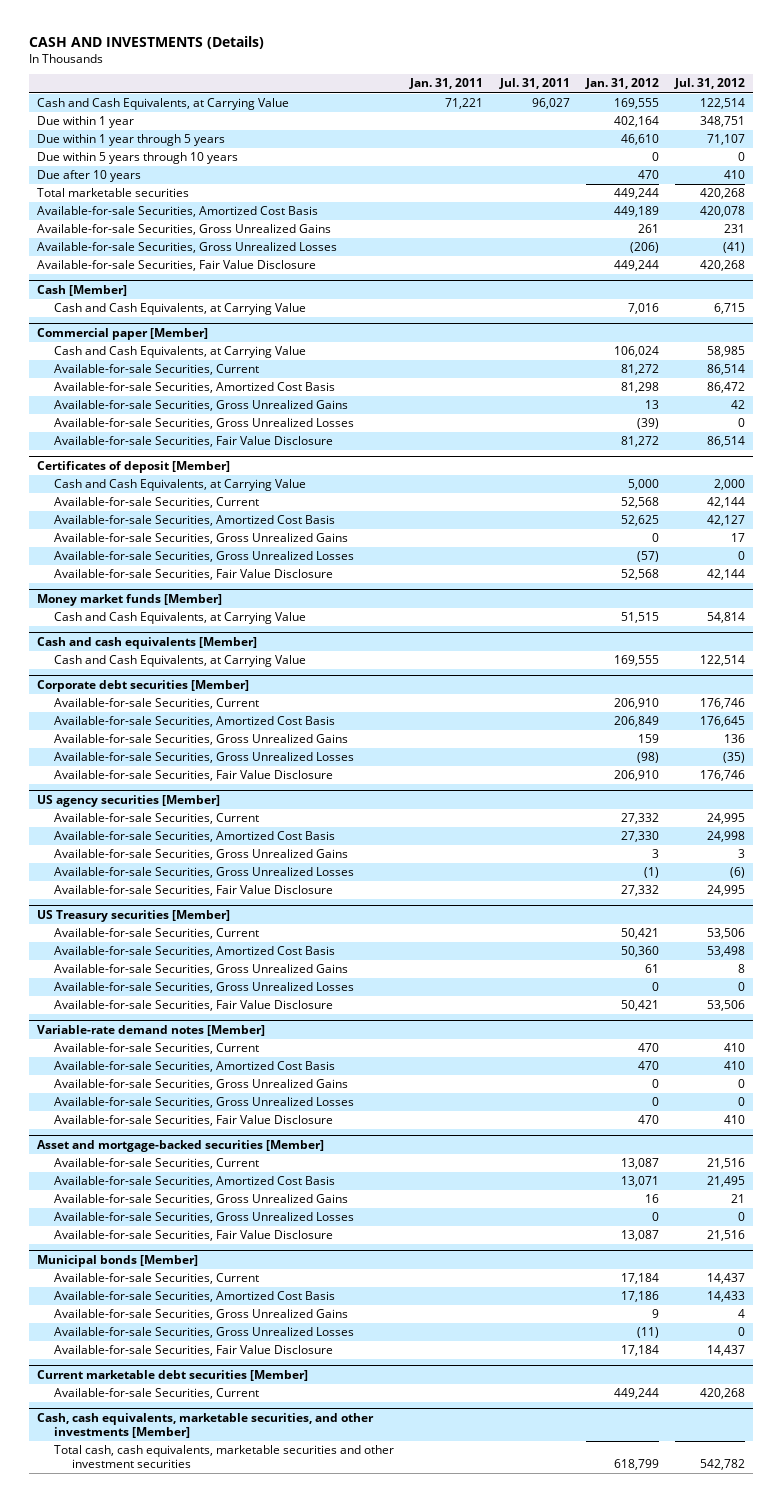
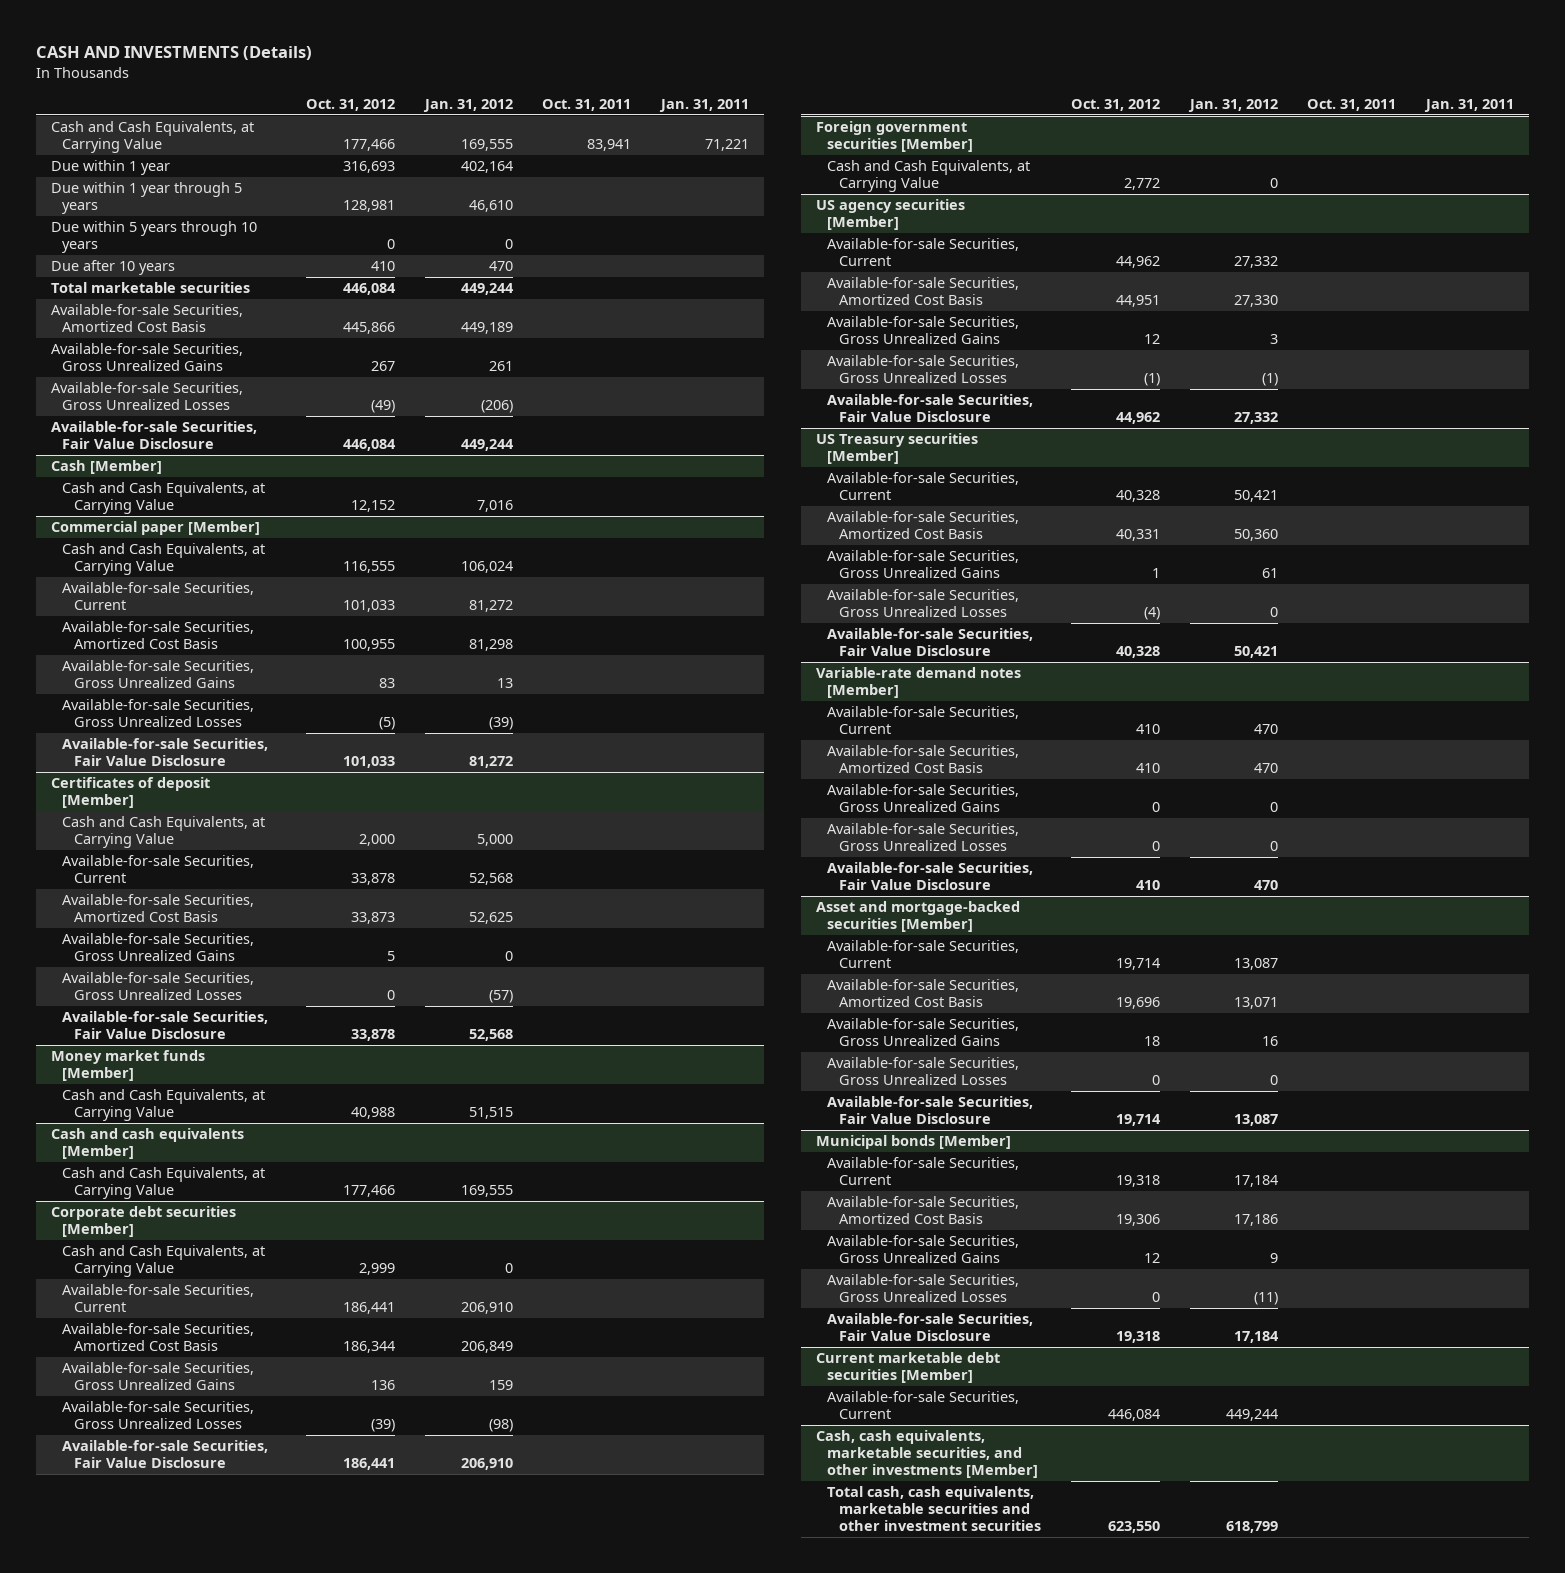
[498,78,570,90] Jul. 31, 2011 -> none
[673,78,745,90] Jul. 31, 2012 -> none
none -> [305,98,395,111] Oct. 31, 2012
none -> [542,98,632,111] Oct. 31, 2011
none -> [62,1245,266,1278] Cash and Cash Equivalents, at Carrying Value
none -> [815,121,974,153] Foreign government securities [Member]
none -> [827,160,1031,193] Cash and Cash Equivalents, at Carrying Value

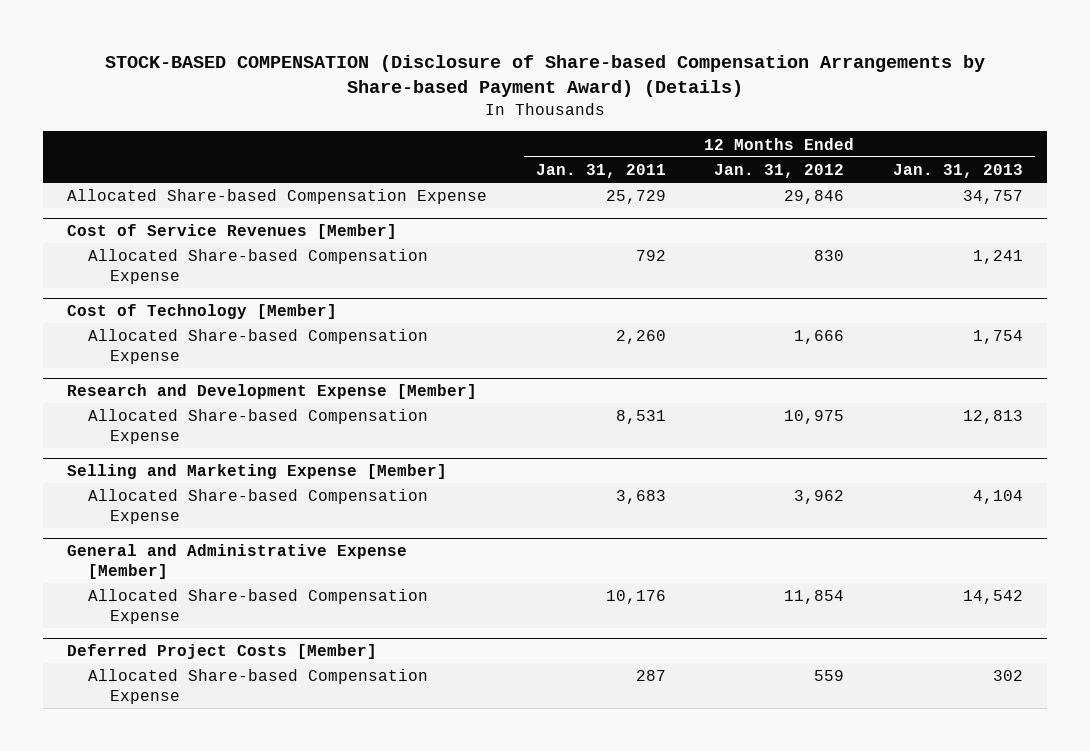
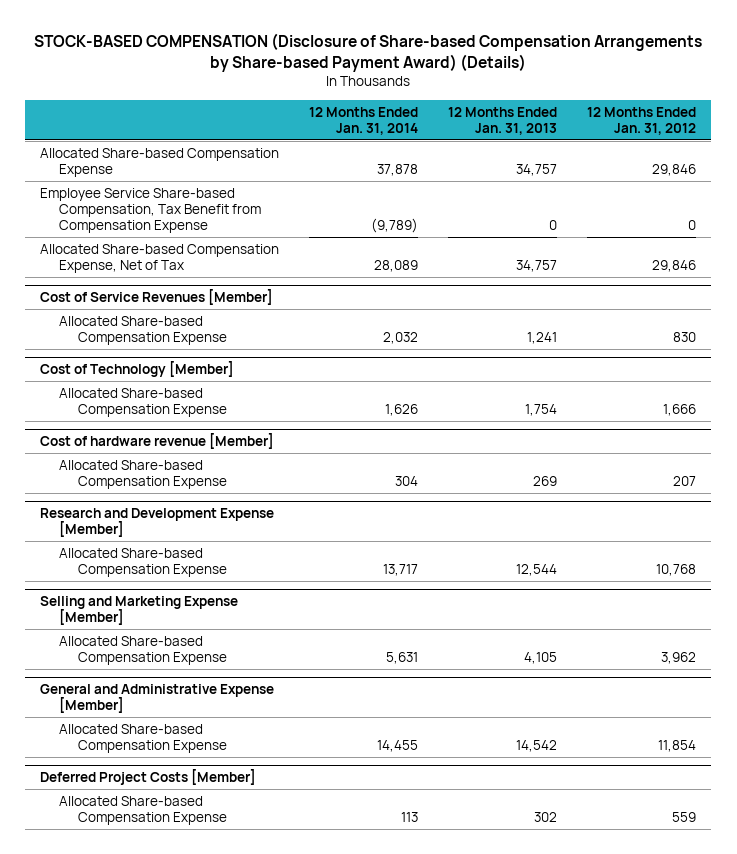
[535,163,666,178] Jan. 31, 2011 -> none
none -> [309,106,419,135] 12 Months Ended Jan. 31, 2014
none -> [40,187,262,234] Employee Service Share-based Compensation, Tax Benefit from Compensation Expense
none -> [40,243,280,273] Allocated Share-based Compensation Expense, Net of Tax
none -> [40,432,275,449] Cost of hardware revenue [Member]
none -> [59,459,227,489] Allocated Share-based Compensation Expense
[784,410,845,425] 10,975 -> [656,563,697,576] 10,768
[962,410,1023,425] 12,813 -> [516,563,558,576] 12,544
[972,490,1023,505] 4,104 -> [524,651,558,664] 4,105

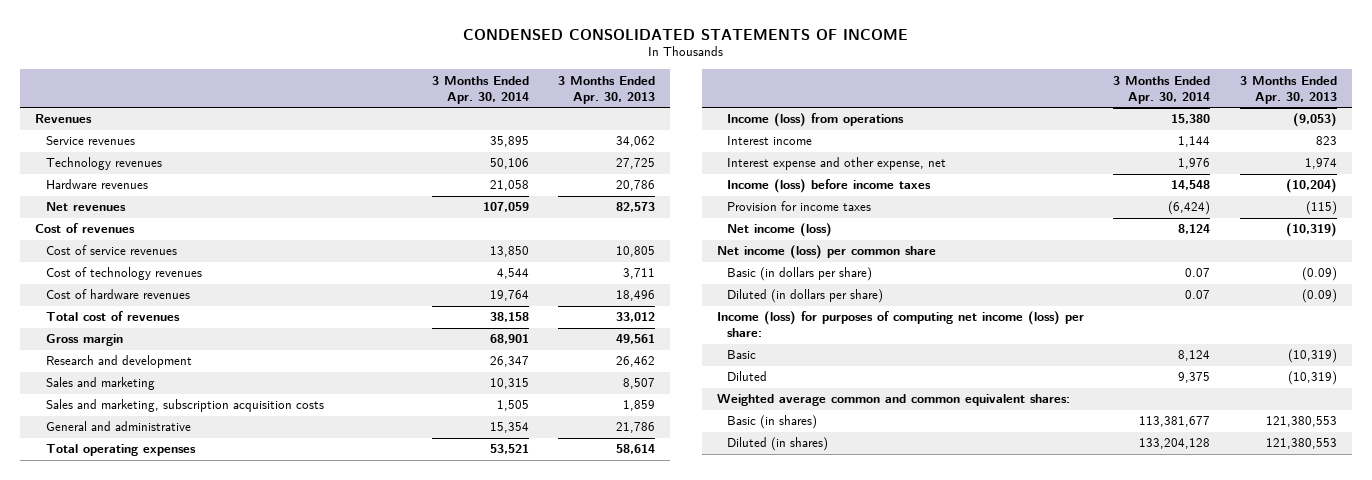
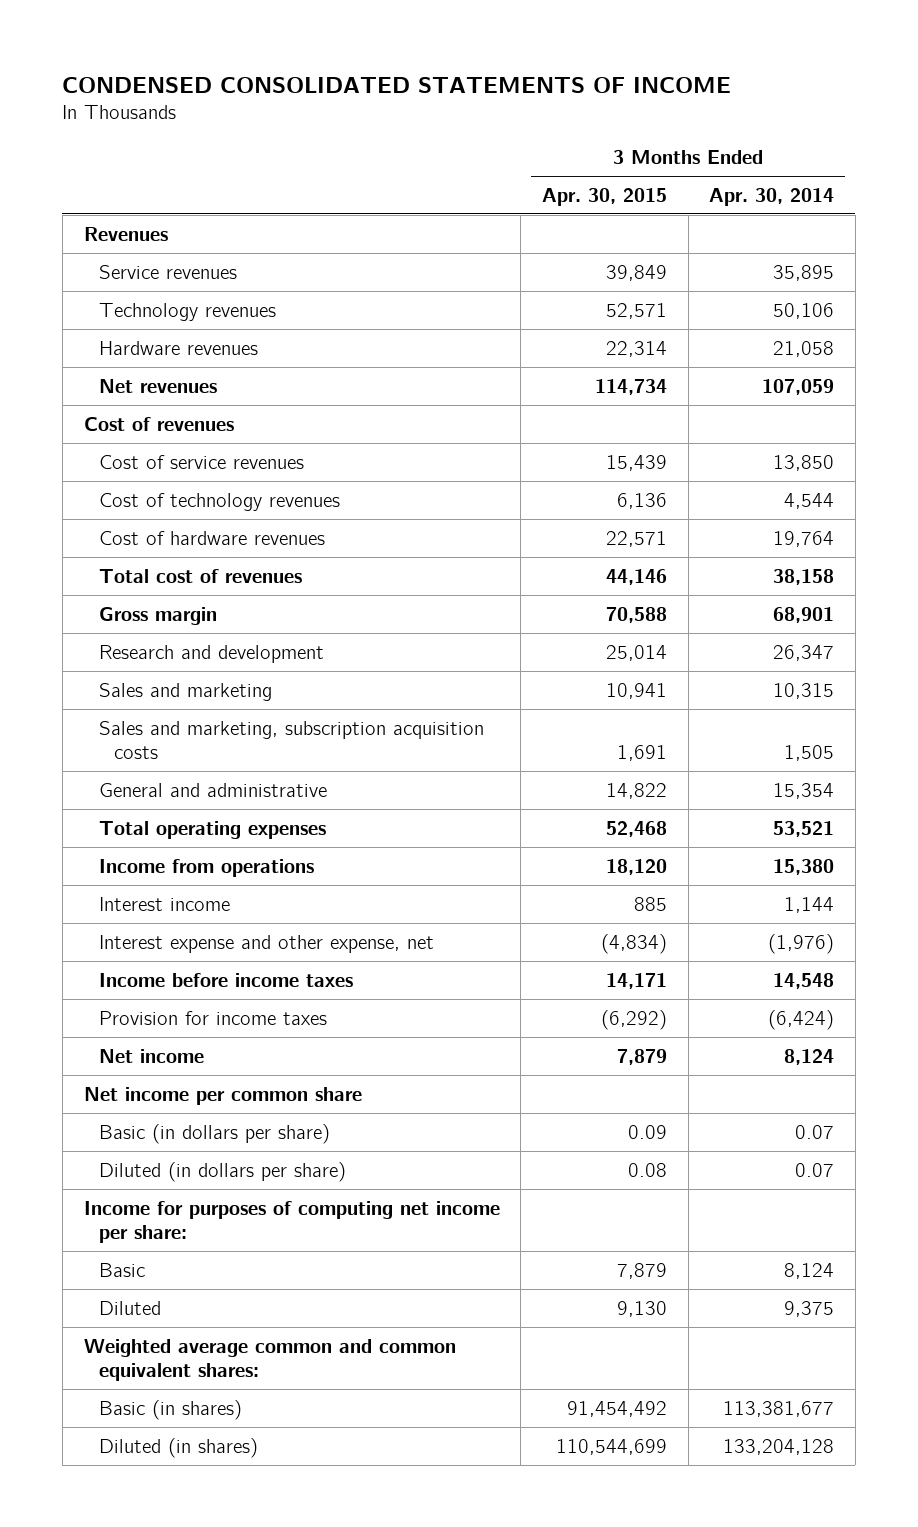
[558,75,656,104] 3 Months Ended Apr. 30, 2013 -> none
none -> [541,187,667,206] Apr. 30, 2015
[727,113,905,128] Income (loss) from operations -> [98,858,314,877] Income from operations
[1178,158,1211,170] 1,976 -> [768,933,835,954] (1,976)
[727,179,932,194] Income (loss) before income taxes -> [98,972,353,987] Income before income taxes
[727,223,833,238] Net income (loss) -> [98,1048,204,1063] Net income
[716,245,936,260] Net income (loss) per common share -> [83,1086,362,1105] Net income per common share
[716,311,1084,338] Income (loss) for purposes of computing net income (loss) per share: -> [83,1200,500,1244] Income for purposes of computing net income per share:

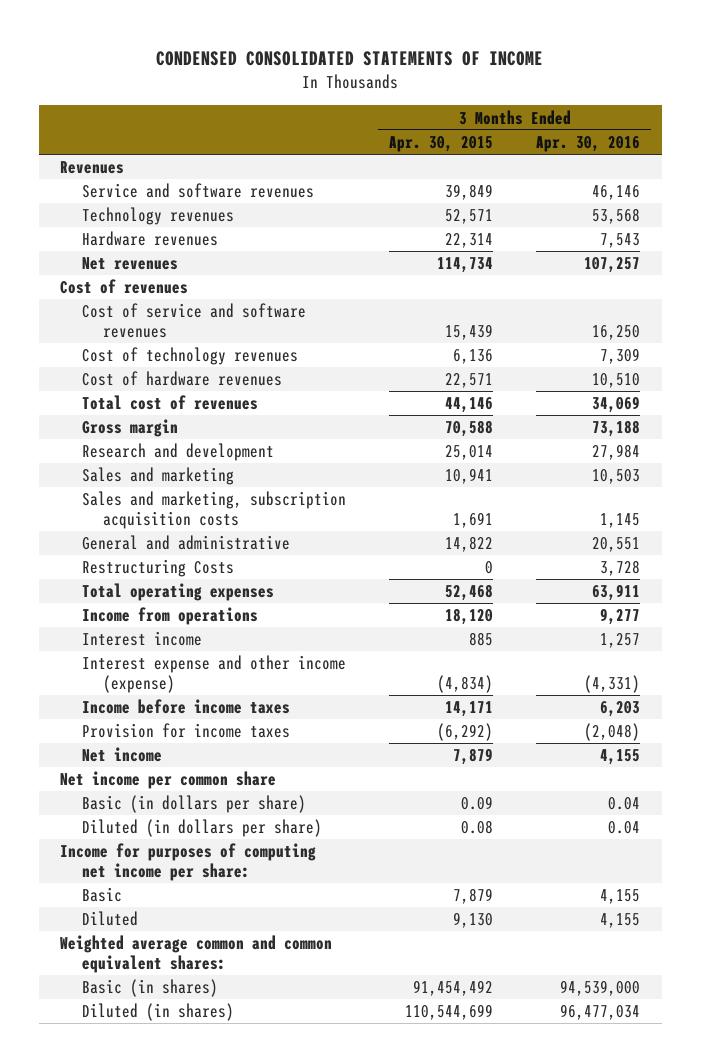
[709,187,835,206] Apr. 30, 2014 -> none
none -> [536,135,641,152] Apr. 30, 2016
[98,264,237,279] Service revenues -> [81,183,314,199] Service and software revenues
[98,454,304,469] Cost of service revenues -> [81,303,306,339] Cost of service and software revenues
none -> [81,559,234,578] Restructuring Costs
[98,934,434,953] Interest expense and other expense, net -> [81,655,346,694] Interest expense and other income (expense)

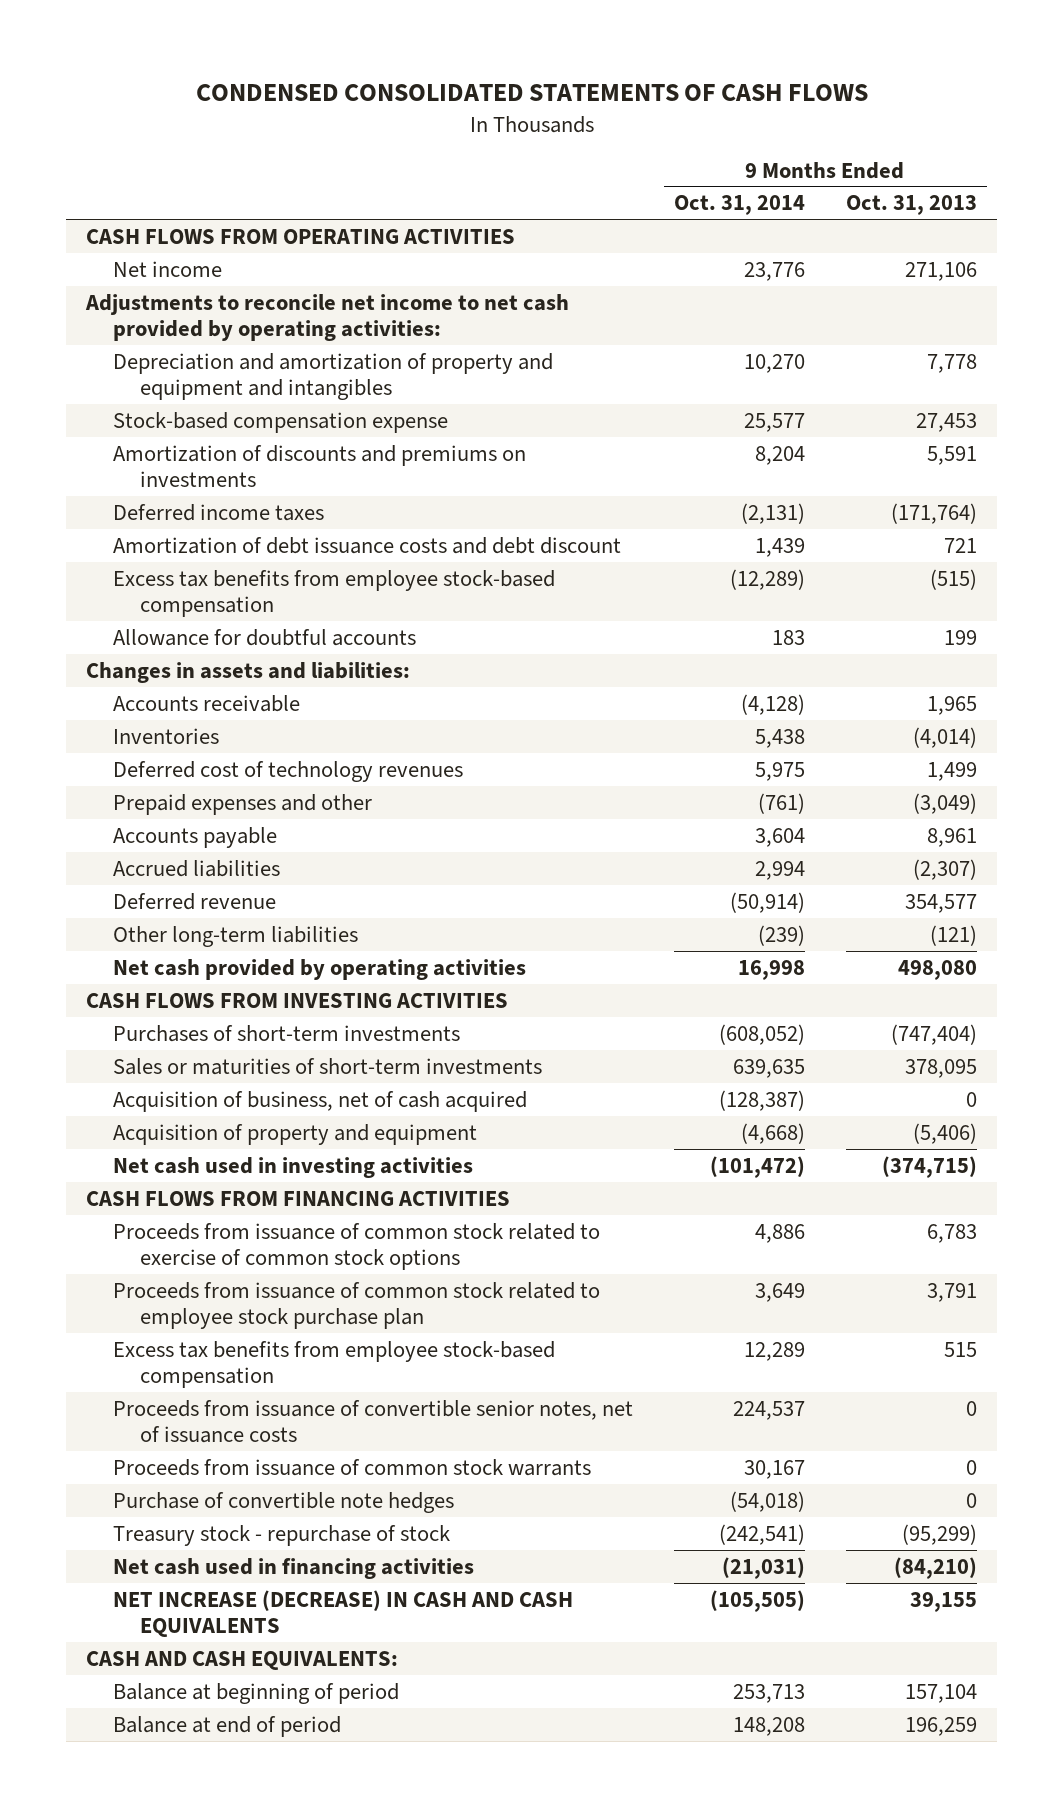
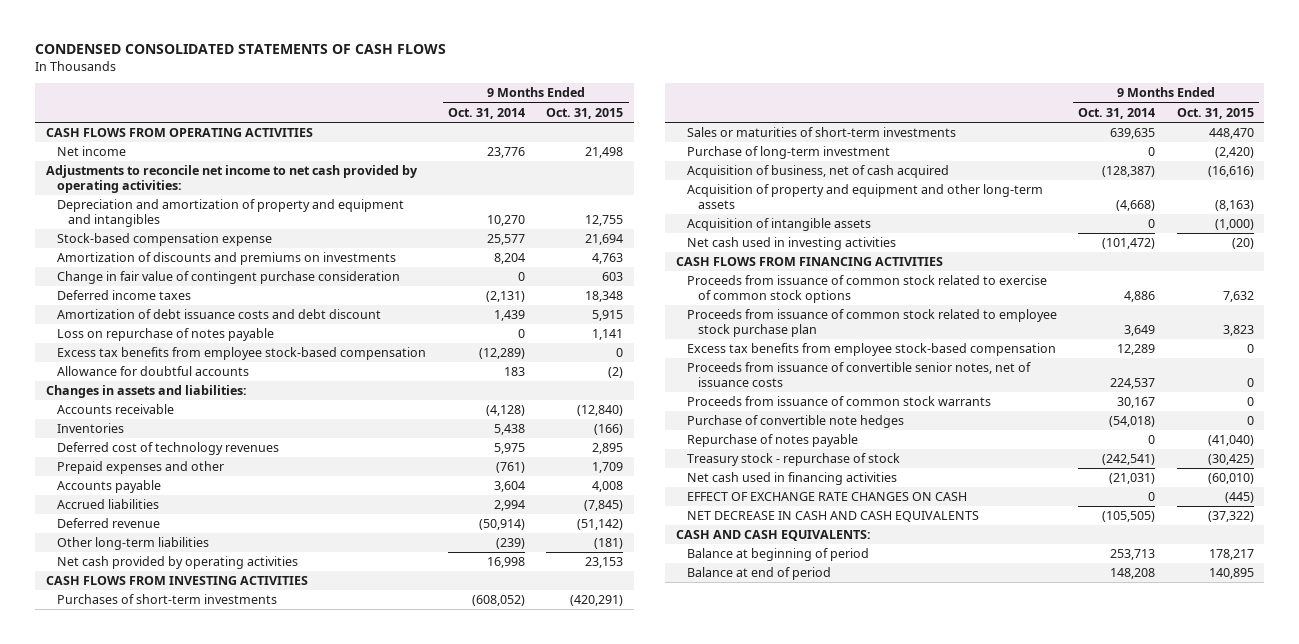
[845,195,977,216] Oct. 31, 2013 -> none
none -> [546,107,624,119] Oct. 31, 2015
none -> [56,271,400,285] Change in fair value of contingent purchase consideration
none -> [56,328,274,342] Loss on repurchase of notes payable
none -> [687,146,891,160] Purchase of long-term investment
[112,1123,477,1145] Acquisition of property and equipment -> [687,184,1044,209] Acquisition of property and equipment and other long-term assets
none -> [687,218,872,232] Acquisition of intangible assets
none -> [687,434,859,448] Repurchase of notes payable
none -> [687,492,968,502] EFFECT OF EXCHANGE RATE CHANGES ON CASH
[112,1589,573,1638] NET INCREASE (DECREASE) IN CASH AND CASH EQUIVALENTS -> [687,511,980,523] NET DECREASE IN CASH AND CASH EQUIVALENTS

